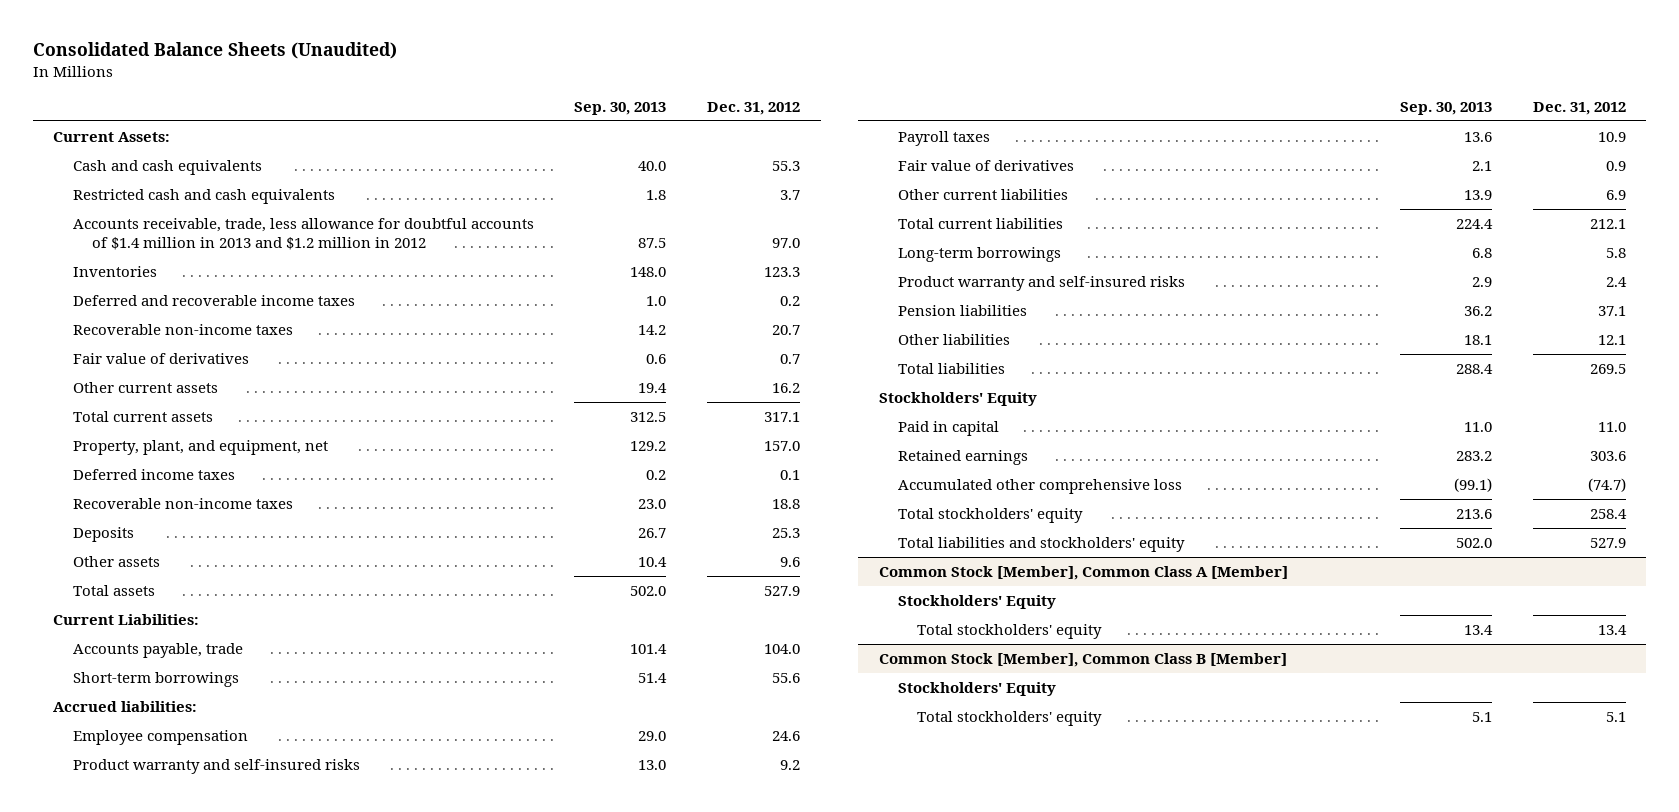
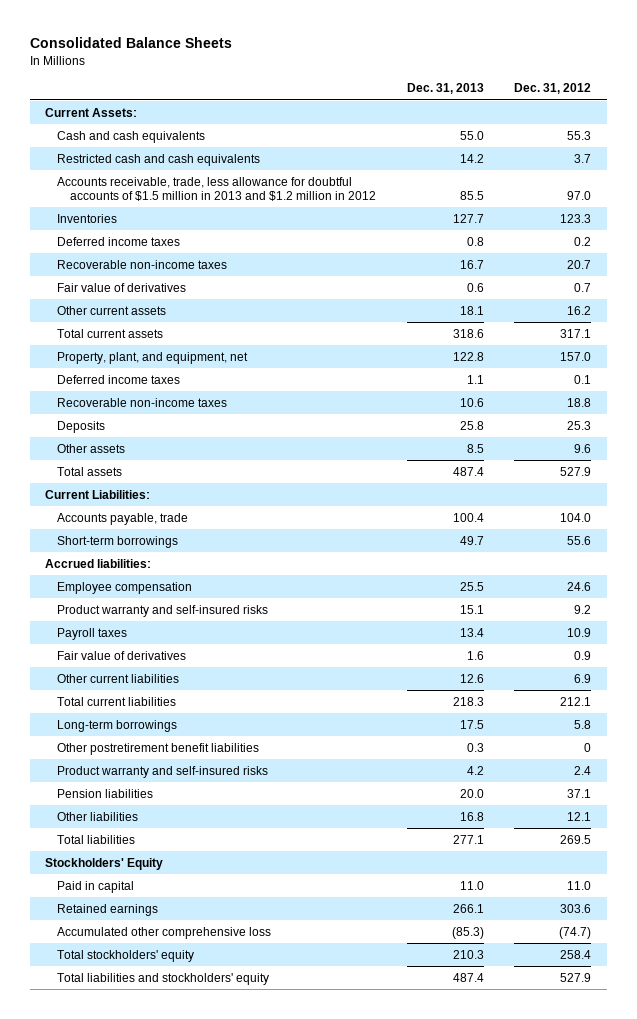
[33,42,398,60] Consolidated Balance Sheets (Unaudited) -> [29,37,232,49] Consolidated Balance Sheets
[574,101,667,115] Sep. 30, 2013 -> none
none -> [406,83,484,95] Dec. 31, 2013
[72,217,534,250] Accounts receivable, trade, less allowance for doubtful accounts of $1.4 million in 2013 and $1.2 million in 2012 -> [57,176,376,201] Accounts receivable, trade, less allowance for doubtful accounts of $1.5 million in 2013 and $1.2 million in 2012
[72,294,355,306] Deferred and recoverable income taxes -> [57,236,181,246] Deferred income taxes
none -> [57,742,260,755] Other postretirement benefit liabilities
[878,565,1288,580] Common Stock [Member], Common Class A [Member] -> none
[897,594,1056,609] Stockholders' Equity -> none
[917,623,1103,639] Total stockholders' equity -> none
[878,652,1287,667] Common Stock [Member], Common Class B [Member] -> none
[897,681,1056,696] Stockholders' Equity -> none
[917,710,1103,726] Total stockholders' equity -> none

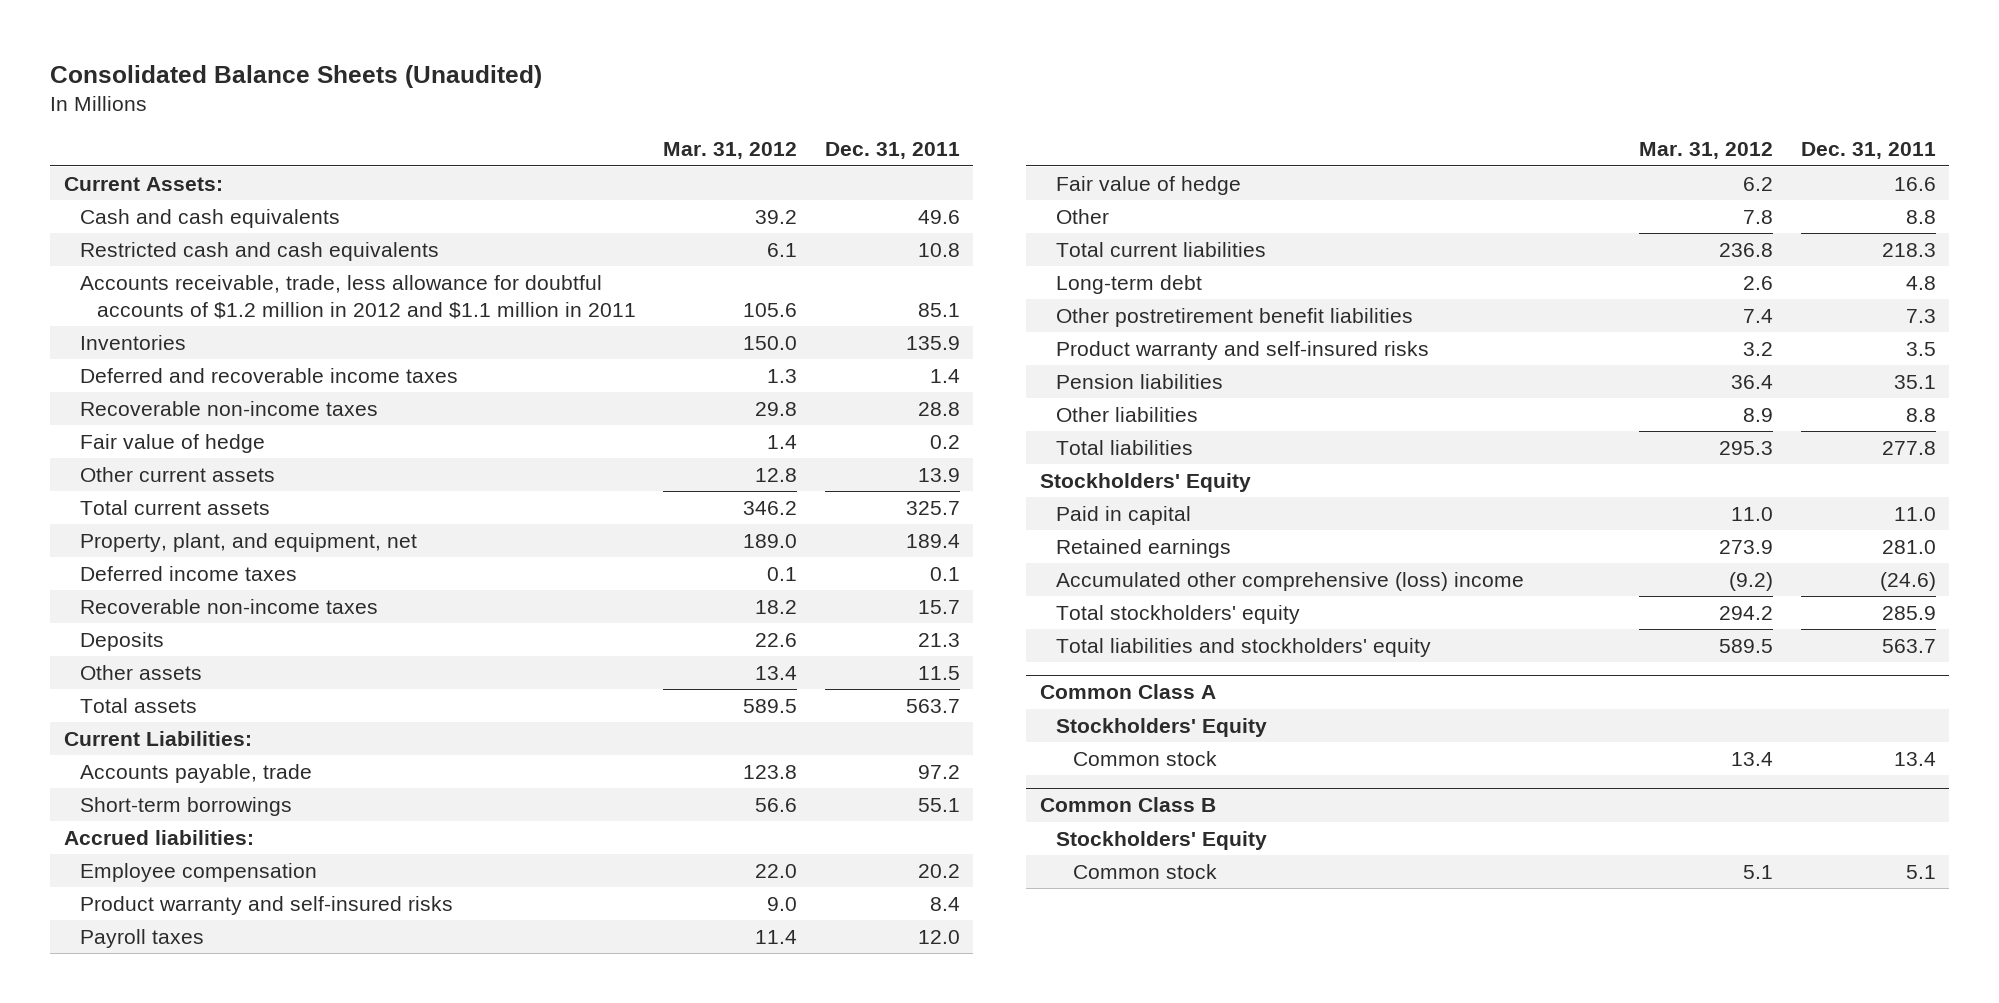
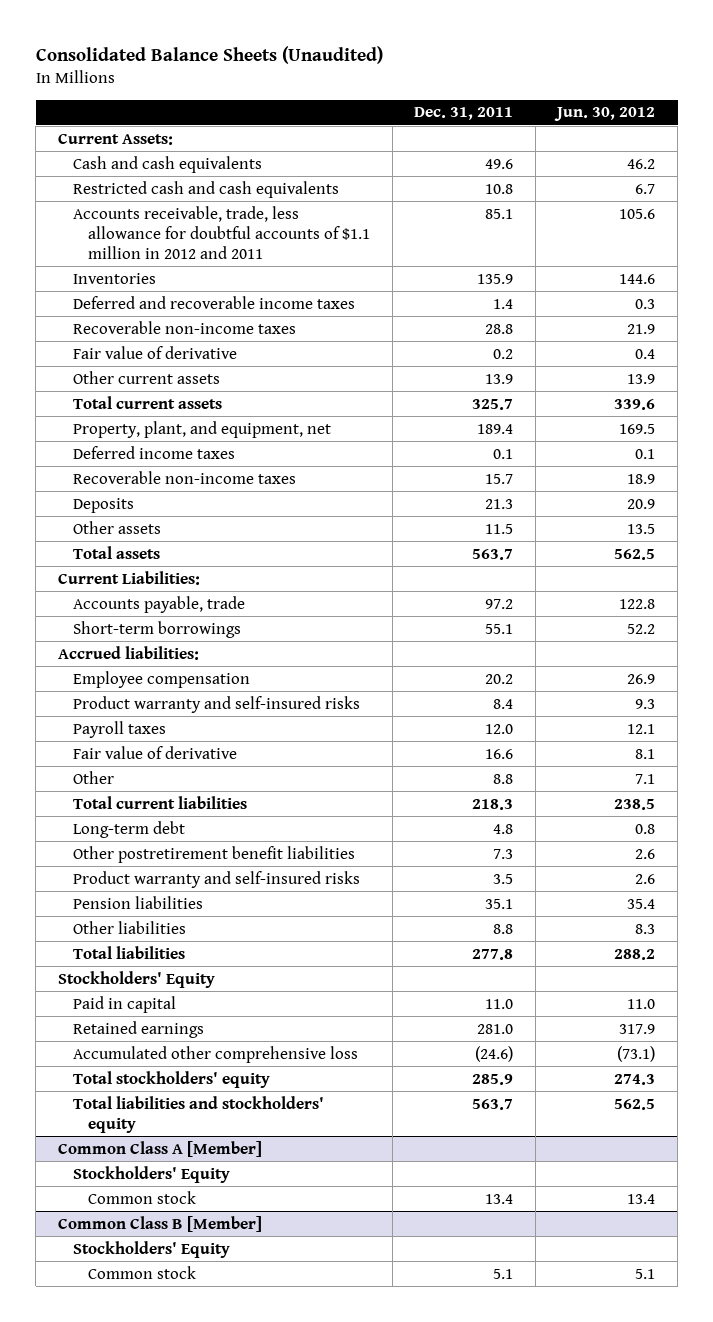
[663,142,798,160] Mar. 31, 2012 -> none
none -> [554,107,656,122] Jun. 30, 2012
[80,274,637,320] Accounts receivable, trade, less allowance for doubtful accounts of $1.2 million in 2012 and $1.1 million in 2011 -> [73,205,371,259] Accounts receivable, trade, less allowance for doubtful accounts of $1.1 million in 2012 and 2011
[80,433,266,453] Fair value of hedge -> [73,345,238,359] Fair value of derivative
[1056,175,1242,195] Fair value of hedge -> [73,745,238,759] Fair value of derivative
[1056,571,1525,591] Accumulated other comprehensive (loss) income -> [73,1045,359,1063] Accumulated other comprehensive loss
[1039,684,1216,700] Common Class A -> [57,1140,262,1157] Common Class A [Member]
[1039,797,1216,813] Common Class B -> [57,1215,262,1232] Common Class B [Member]

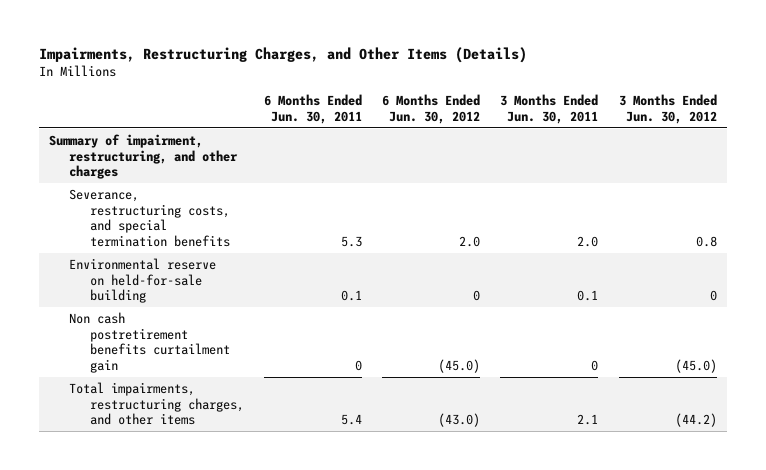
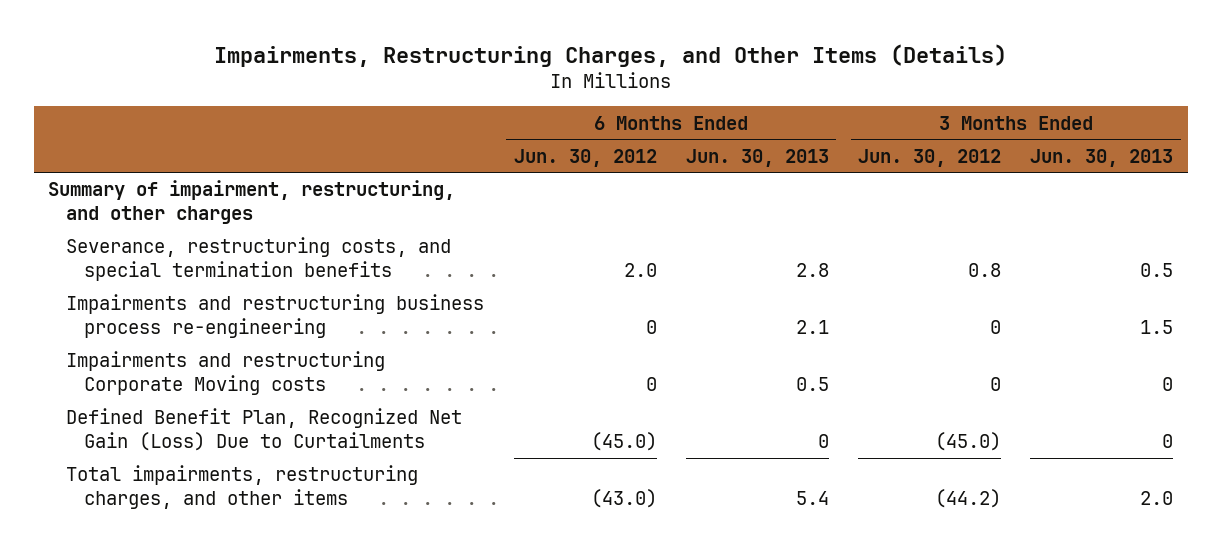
[263,93,362,124] 6 Months Ended Jun. 30, 2011 -> none
[500,93,599,124] 3 Months Ended Jun. 30, 2011 -> none
none -> [685,148,829,167] Jun. 30, 2013
none -> [1030,148,1174,167] Jun. 30, 2013
[69,257,217,304] Environmental reserve on held-for-sale building -> none
none -> [66,294,485,339] Impairments and restructuring business process re-engineering
none -> [66,351,386,396] Impairments and restructuring Corporate Moving costs
[69,311,230,374] Non cash postretirement benefits curtailment gain -> [66,408,463,452] Defined Benefit Plan, Recognized Net Gain (Loss) Due to Curtailments

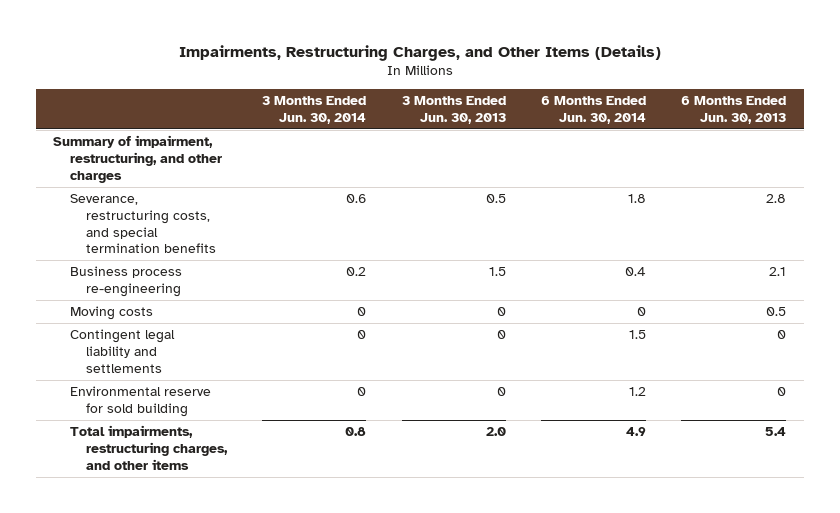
[513,148,657,167] Jun. 30, 2012 -> none
[858,148,1002,167] Jun. 30, 2012 -> none
none -> [262,95,367,124] 3 Months Ended Jun. 30, 2014
none -> [541,95,647,124] 6 Months Ended Jun. 30, 2014
[66,408,463,452] Defined Benefit Plan, Recognized Net Gain (Loss) Due to Curtailments -> none
[66,294,485,339] Impairments and restructuring business process re-engineering -> [69,266,182,297] Business process re-engineering
[66,351,386,396] Impairments and restructuring Corporate Moving costs -> [69,306,153,321] Moving costs
none -> [69,329,175,373] Contingent legal liability and settlements
none -> [69,386,211,417] Environmental reserve for sold building

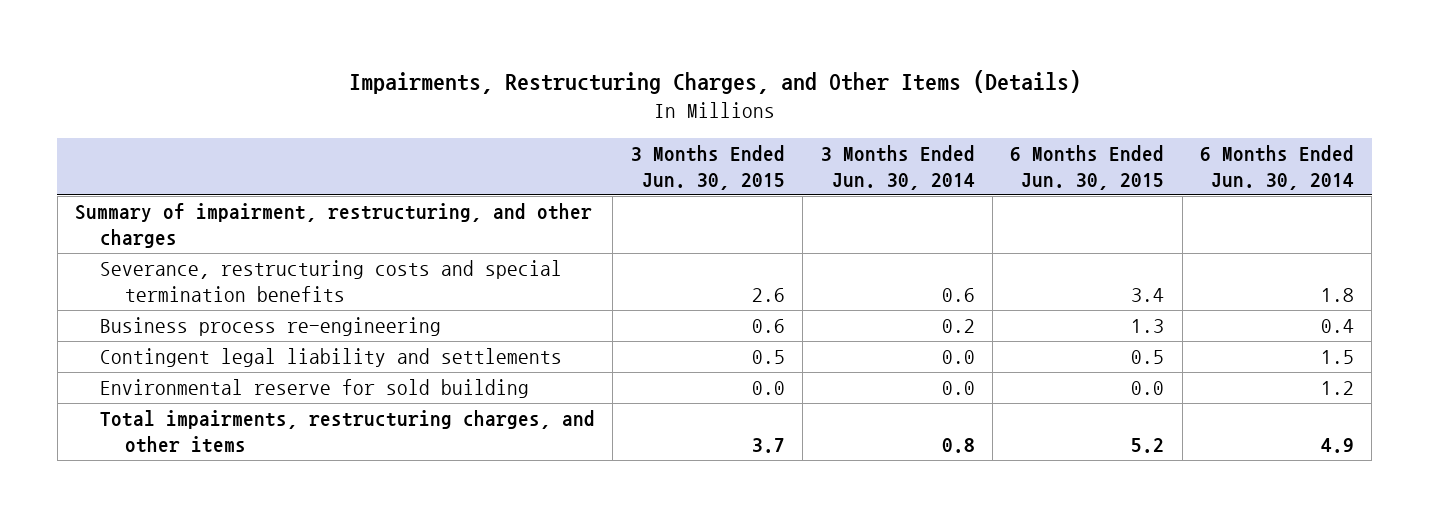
[401,95,506,124] 3 Months Ended Jun. 30, 2013 -> none
[681,95,787,124] 6 Months Ended Jun. 30, 2013 -> none
none -> [630,145,785,190] 3 Months Ended Jun. 30, 2015
none -> [1010,145,1165,190] 6 Months Ended Jun. 30, 2015
[69,194,216,254] Severance, restructuring costs, and special termination benefits -> [99,260,562,302] Severance, restructuring costs and special termination benefits
[69,306,153,321] Moving costs -> none
[357,330,367,340] 0 -> [941,350,975,365] 0.0
[357,387,367,397] 0 -> [941,381,975,396] 0.0

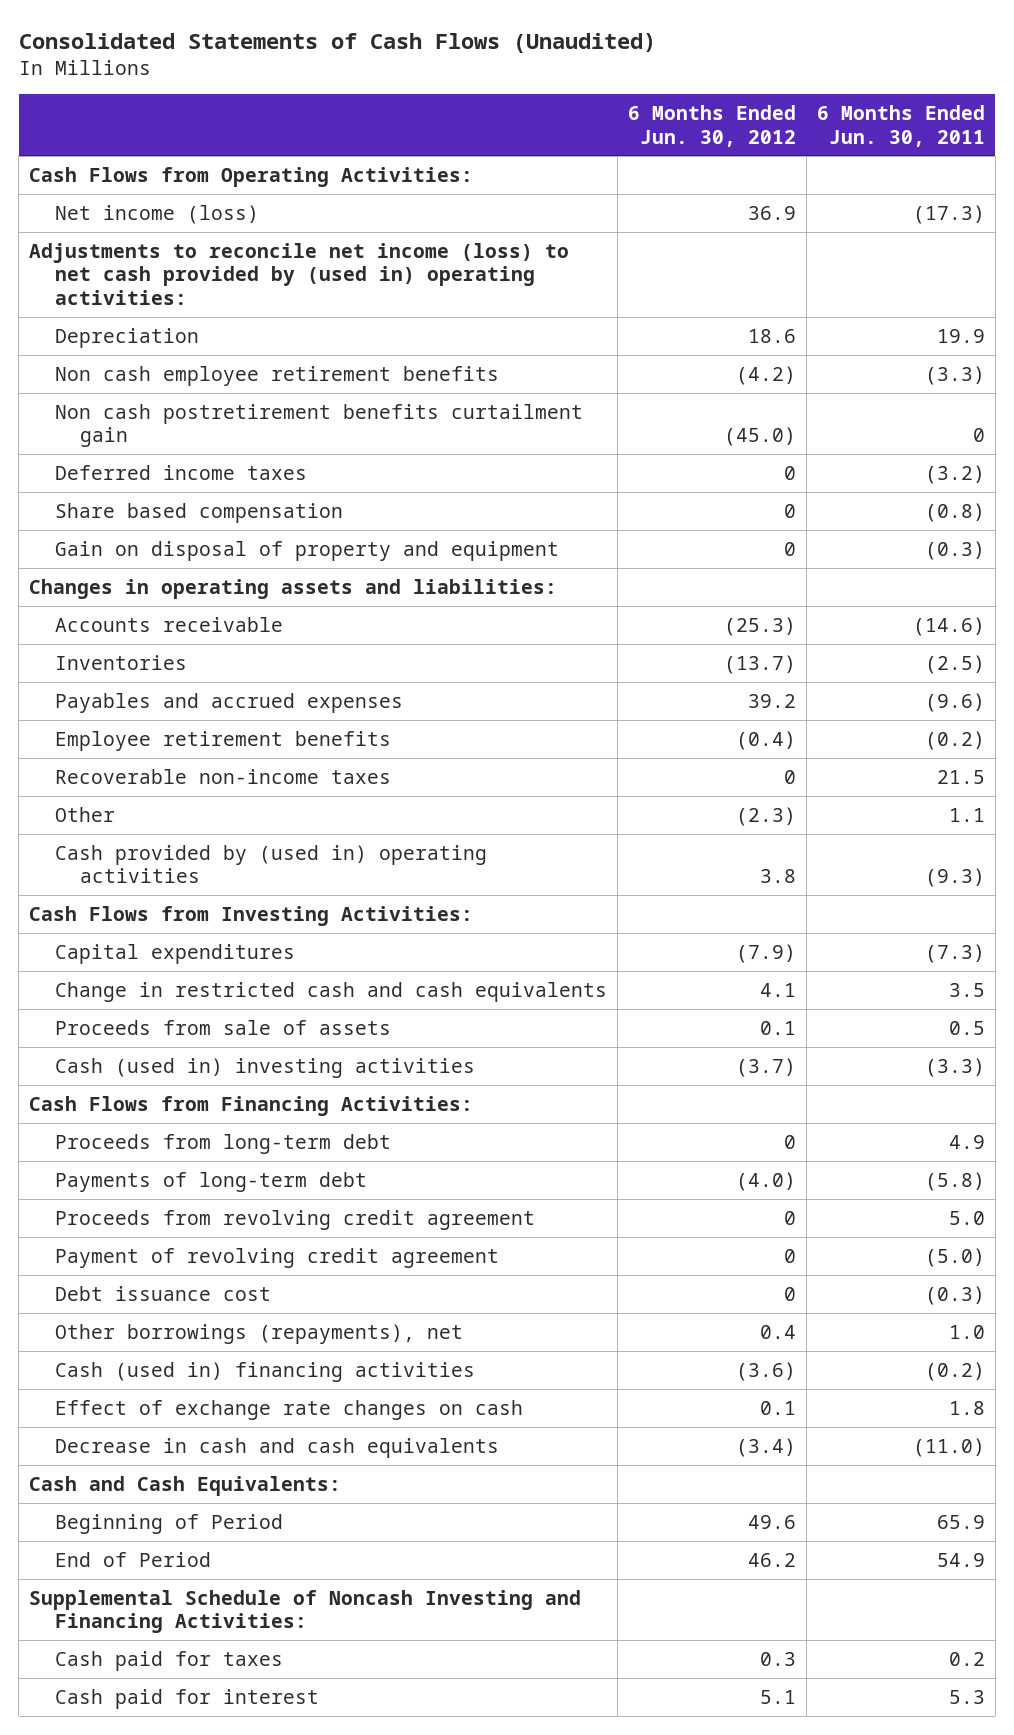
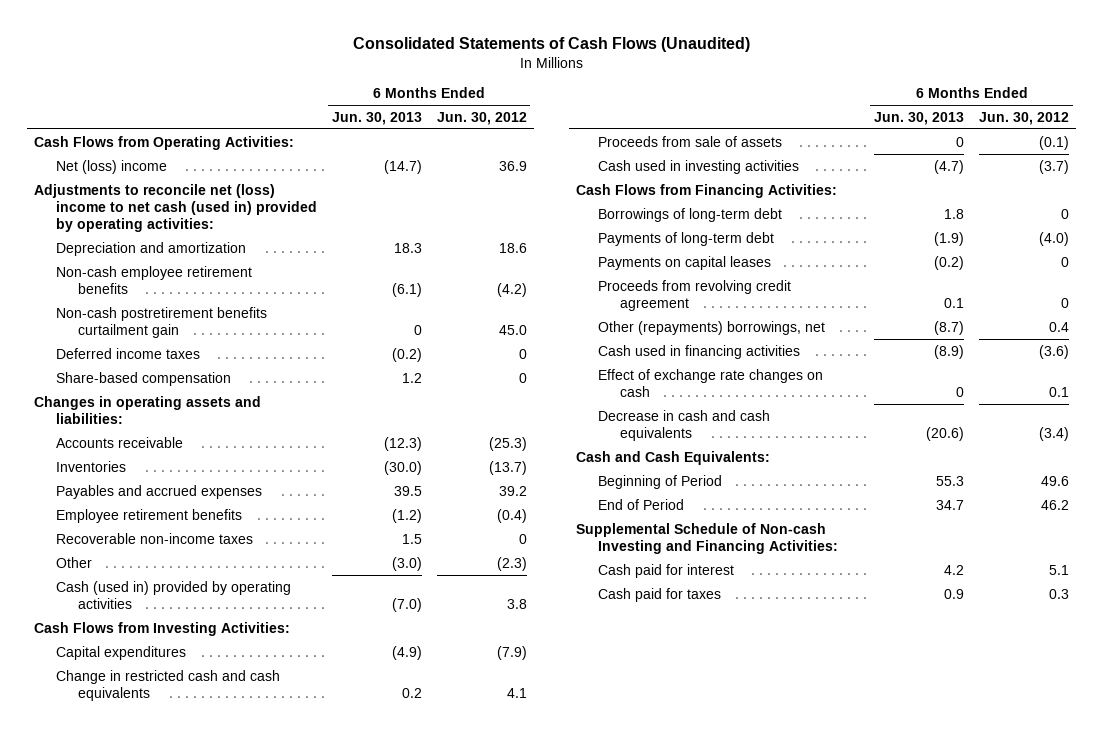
[816,104,985,147] 6 Months Ended Jun. 30, 2011 -> none
none -> [331,111,422,125] Jun. 30, 2013
[54,204,259,224] Net income (loss) -> [56,159,168,174] Net (loss) income
[29,242,570,306] Adjustments to reconcile net income (loss) to net cash provided by (used in) operating activities: -> [34,183,318,233] Adjustments to reconcile net (loss) income to net cash (used in) provided by operating activities:
[54,327,199,348] Depreciation -> [56,241,247,256] Depreciation and amortization
[54,365,499,386] Non cash employee retirement benefits -> [56,265,253,295] Non-cash employee retirement benefits
[54,403,583,448] Non cash postretirement benefits curtailment gain -> [56,306,268,339] Non-cash postretirement benefits curtailment gain
[723,427,796,447] (45.0) -> [498,325,527,336] 45.0
[54,540,559,561] Gain on disposal of property and equipment -> none
[54,502,343,523] Share based compensation -> [56,371,232,386] Share-based compensation
[54,844,487,884] Cash provided by (used in) operating activities -> [56,580,292,610] Cash (used in) provided by operating activities
[759,1020,796,1035] 0.1 -> [1038,135,1069,150] (0.1)
[54,1057,475,1078] Cash (used in) investing activities -> [598,159,800,174] Cash used in investing activities
[54,1133,391,1154] Proceeds from long-term debt -> [598,207,783,222] Borrowings of long-term debt
none -> [598,255,772,270] Payments on capital leases
[54,1247,499,1268] Payment of revolving credit agreement -> none
[54,1285,271,1301] Debt issuance cost -> none
[54,1323,463,1344] Other borrowings (repayments), net -> [598,320,826,335] Other (repayments) borrowings, net
[54,1361,475,1382] Cash (used in) financing activities -> [598,344,801,359] Cash used in financing activities
[29,1589,582,1634] Supplemental Schedule of Noncash Investing and Financing Activities: -> [576,522,839,555] Supplemental Schedule of Non-cash Investing and Financing Activities:
[54,1650,283,1671] Cash paid for taxes -> [598,587,722,602] Cash paid for taxes

